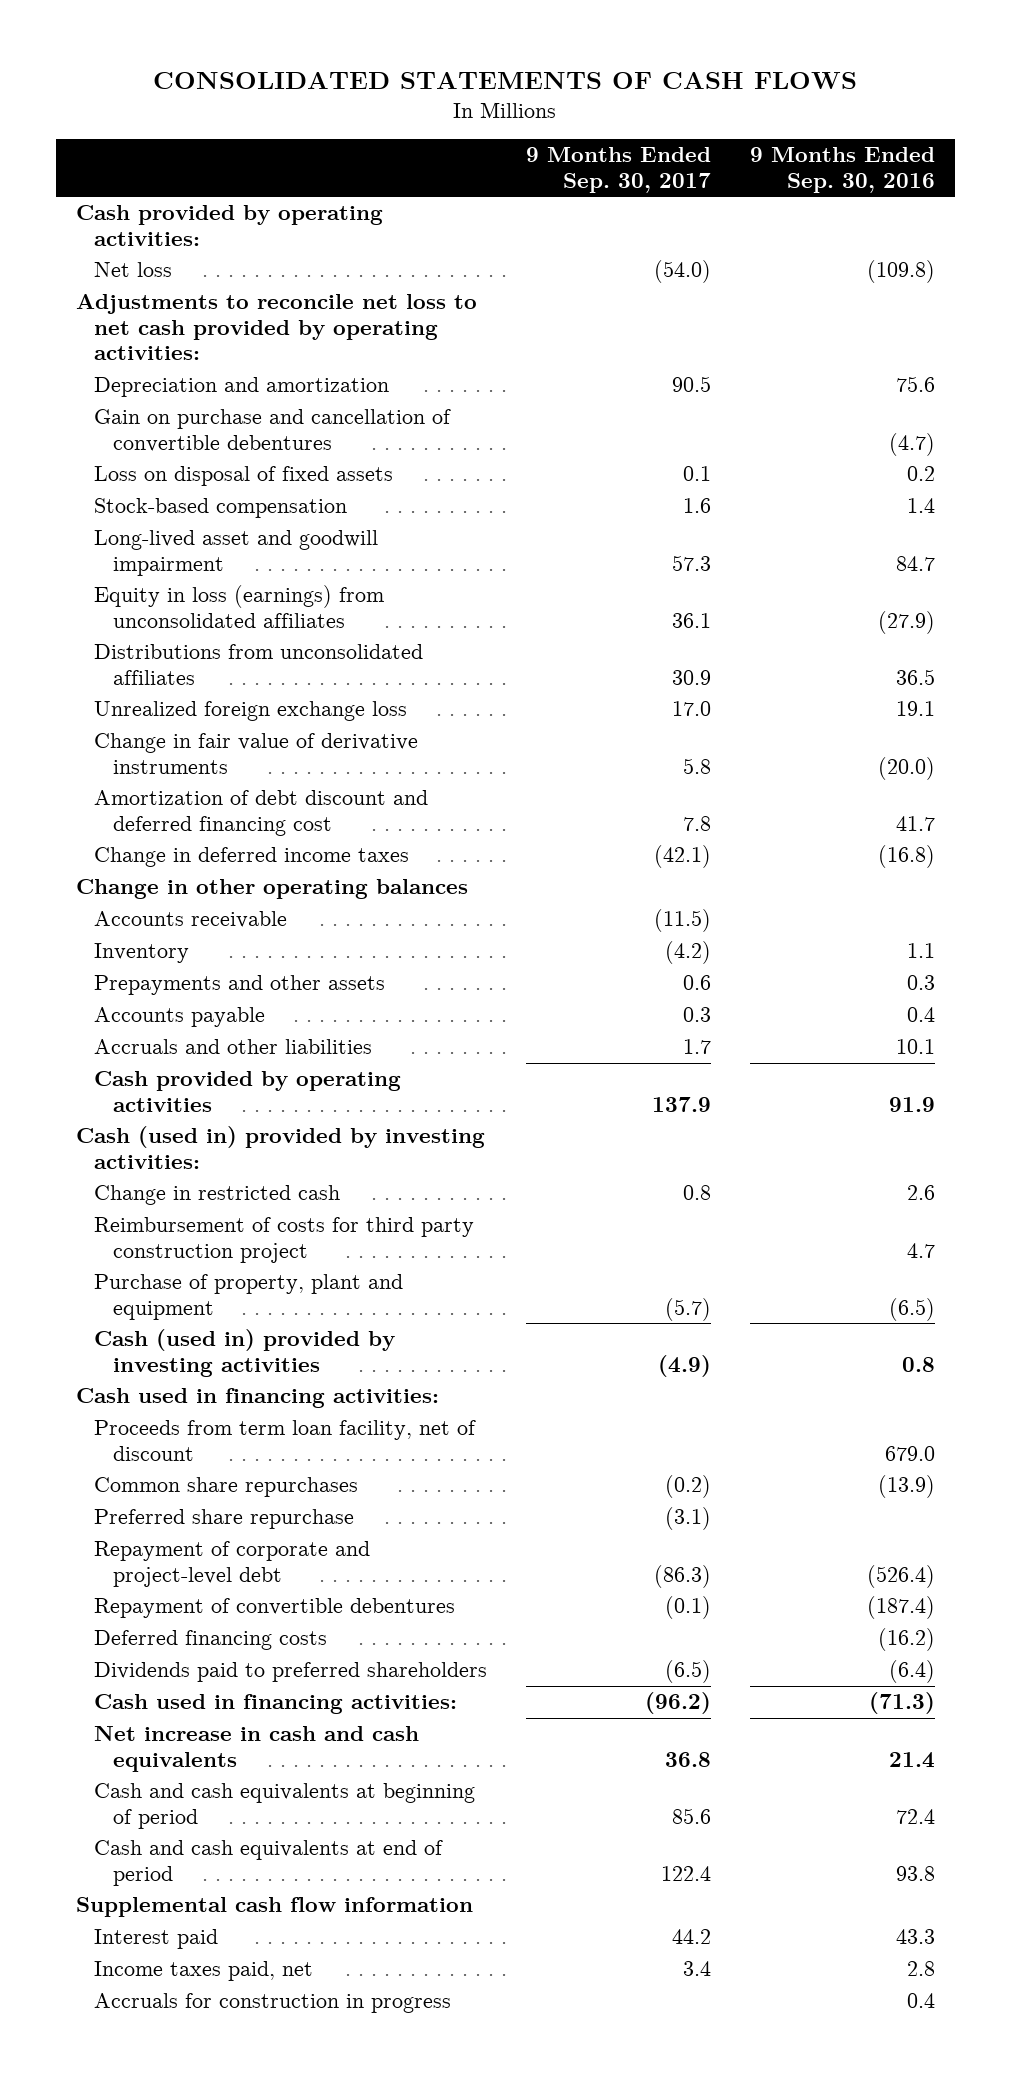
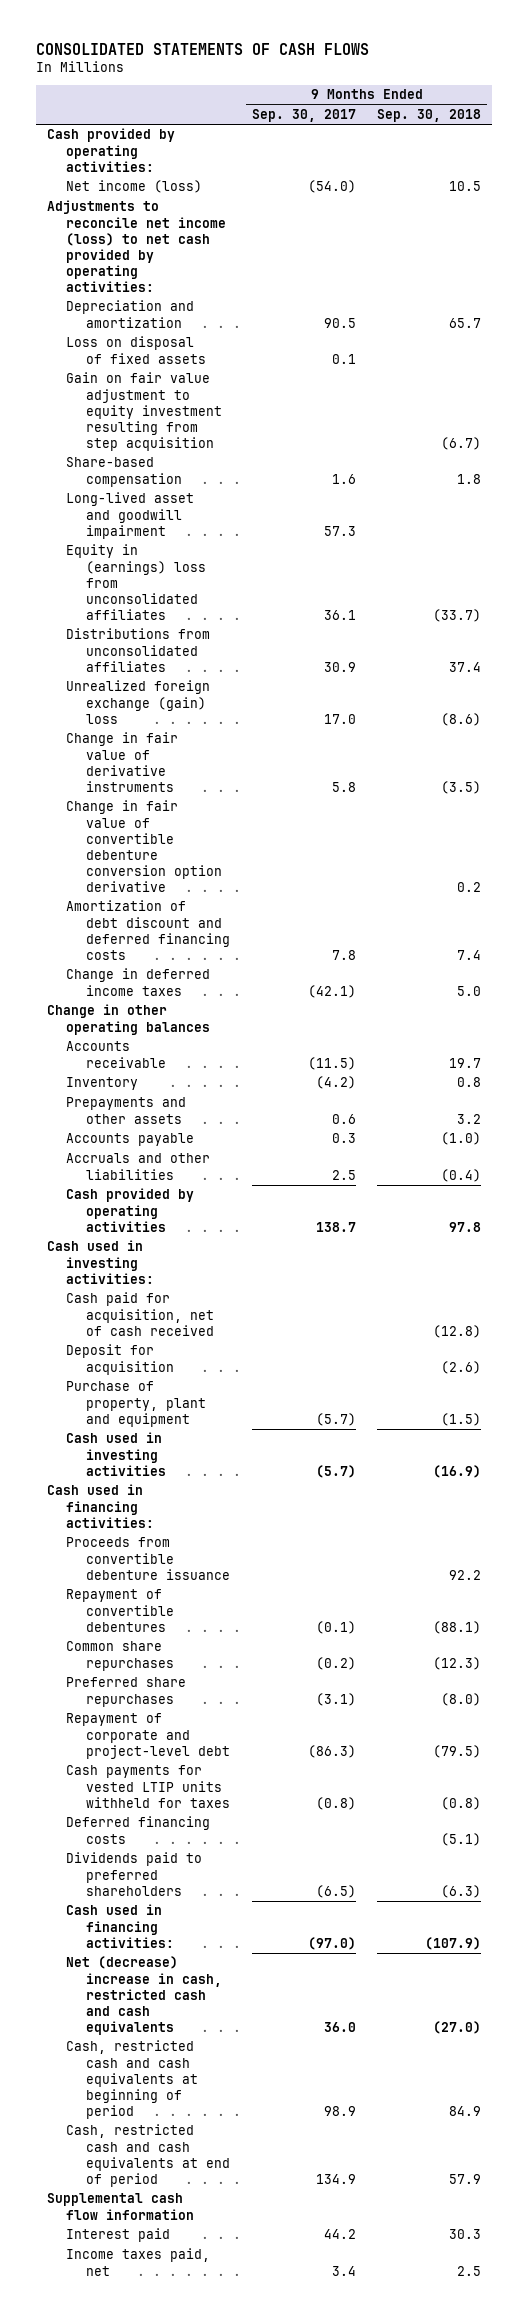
[750,147,936,193] 9 Months Ended Sep. 30, 2016 -> none
none -> [377,108,482,122] Sep. 30, 2018
[94,262,173,278] Net loss -> [66,180,203,194] Net income (loss)
[75,294,477,361] Adjustments to reconcile net loss to net cash provided by operating activities: -> [46,200,227,293] Adjustments to reconcile net income (loss) to net cash provided by operating activities:
[94,409,452,452] Gain on purchase and cancellation of convertible debentures -> none
none -> [66,372,222,452] Gain on fair value adjustment to equity investment resulting from step acquisition
[94,498,348,519] Stock-based compensation -> [66,457,182,487] Share-based compensation
[94,585,385,628] Equity in loss (earnings) from unconsolidated affiliates -> [66,544,206,621] Equity in (earnings) loss from unconsolidated affiliates
[94,701,408,722] Unrealized foreign exchange loss -> [66,680,211,724] Unrealized foreign exchange (gain) loss
none -> [66,800,222,893] Change in fair value of convertible debenture conversion option derivative
[94,790,429,836] Amortization of debt discount and deferred financing cost -> [66,900,230,960] Amortization of debt discount and deferred financing costs
[94,1185,341,1206] Change in restricted cash -> none
[94,1217,475,1263] Reimbursement of costs for third party construction project -> none
[683,1039,712,1055] 1.7 -> [331,1169,356,1180] 2.5
[652,1096,712,1112] 137.9 -> [315,1221,356,1232] 138.7
[75,1126,485,1169] Cash (used in) provided by investing activities: -> [46,1240,155,1284] Cash used in investing activities:
none -> [66,1292,214,1336] Cash paid for acquisition, net of cash received
none -> [66,1344,174,1375] Deposit for acquisition
[94,1329,396,1377] Cash (used in) provided by investing activities -> [66,1432,166,1476] Cash used in investing activities
[658,1354,712,1377] (4.9) -> [315,1464,356,1478] (5.7)
[94,1420,477,1461] Proceeds from term loan facility, net of discount -> [66,1537,230,1580] Proceeds from convertible debenture issuance
[94,1598,456,1619] Repayment of convertible debentures -> [66,1589,174,1632] Repayment of convertible debentures
[94,1509,355,1530] Preferred share repurchase -> [66,1677,187,1707] Preferred share repurchases
none -> [66,1765,230,1808] Cash payments for vested LTIP units withheld for taxes
[645,1692,712,1715] (96.2) -> [307,1936,356,1950] (97.0)
[94,1726,420,1772] Net increase in cash and cash equivalents -> [66,1956,222,2036] Net (decrease) increase in cash, restricted cash and cash equivalents
[665,1751,712,1767] 36.8 -> [323,2022,356,2033] 36.0
[94,1783,476,1829] Cash and cash equivalents at beginning of period -> [66,2040,198,2120] Cash, restricted cash and cash equivalents at beginning of period
[672,1807,712,1824] 85.6 -> [323,2106,356,2117] 98.9
[94,1840,444,1886] Cash and cash equivalents at end of period -> [66,2124,230,2187] Cash, restricted cash and cash equivalents at end of period
[661,1865,712,1881] 122.4 -> [315,2173,356,2184] 134.9
[94,1993,452,2014] Accruals for construction in progress -> none

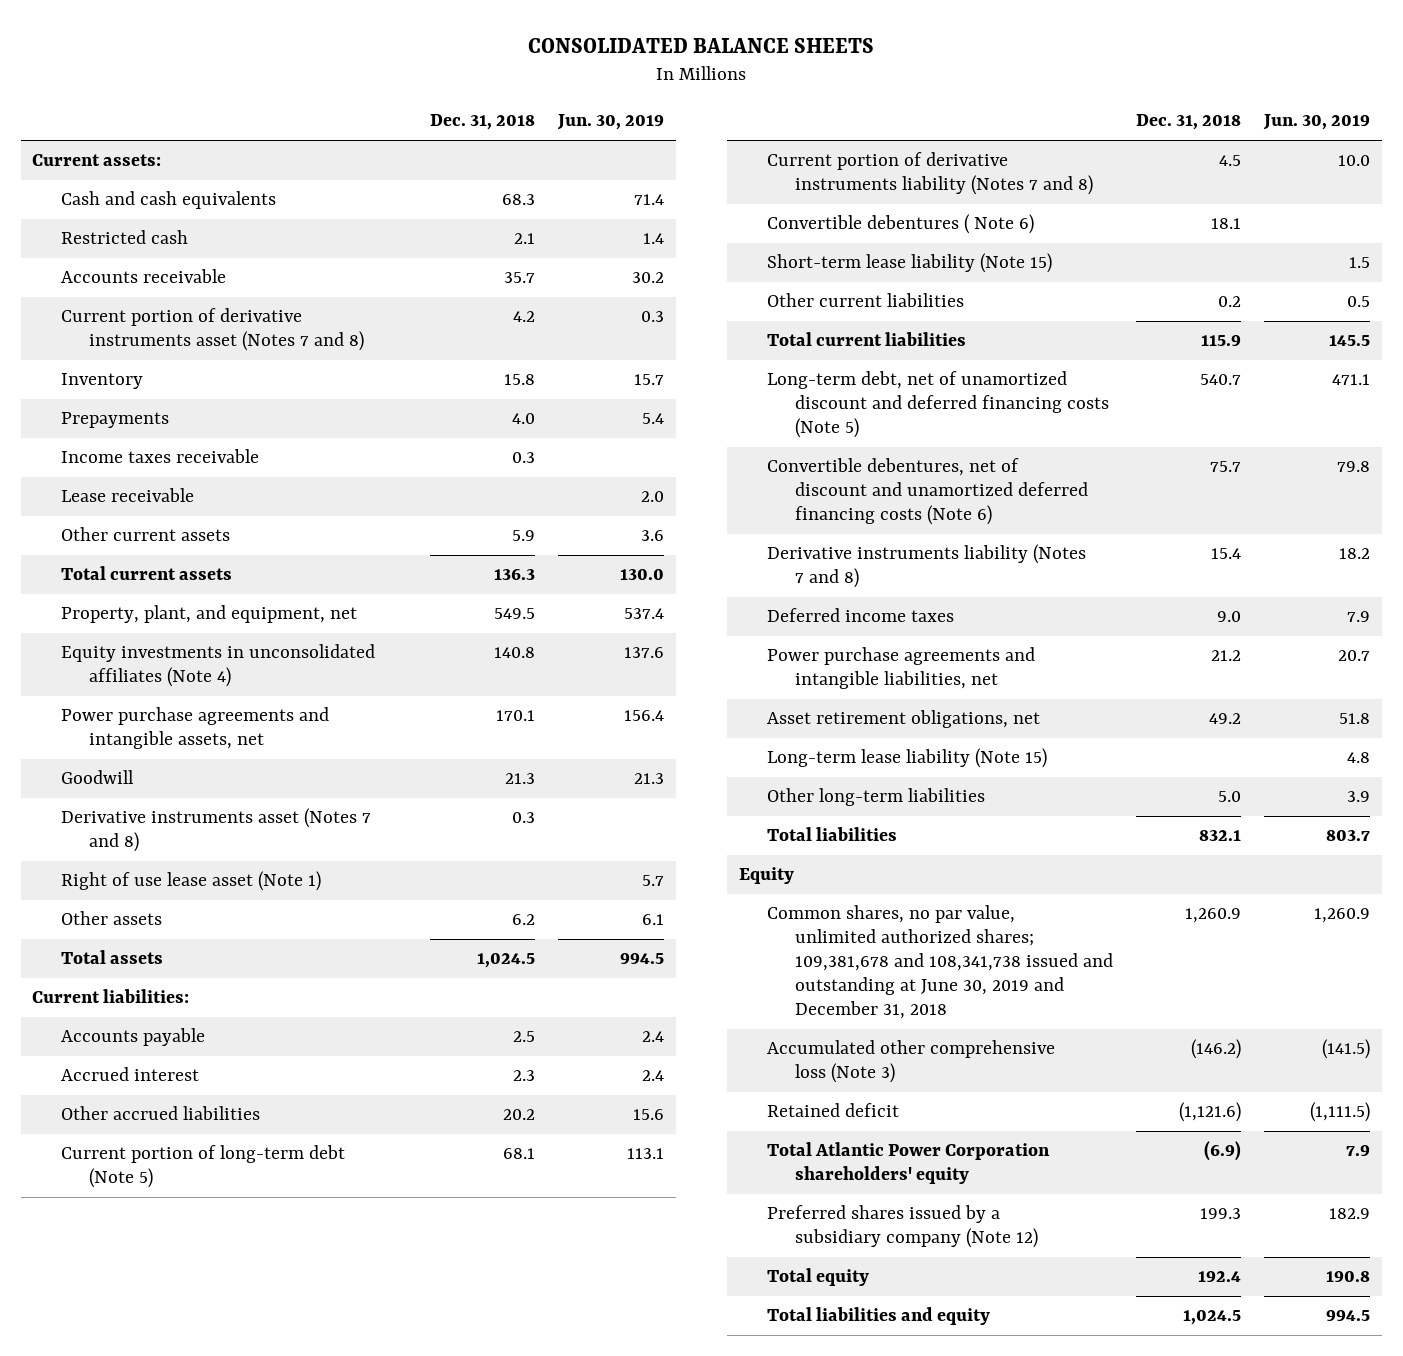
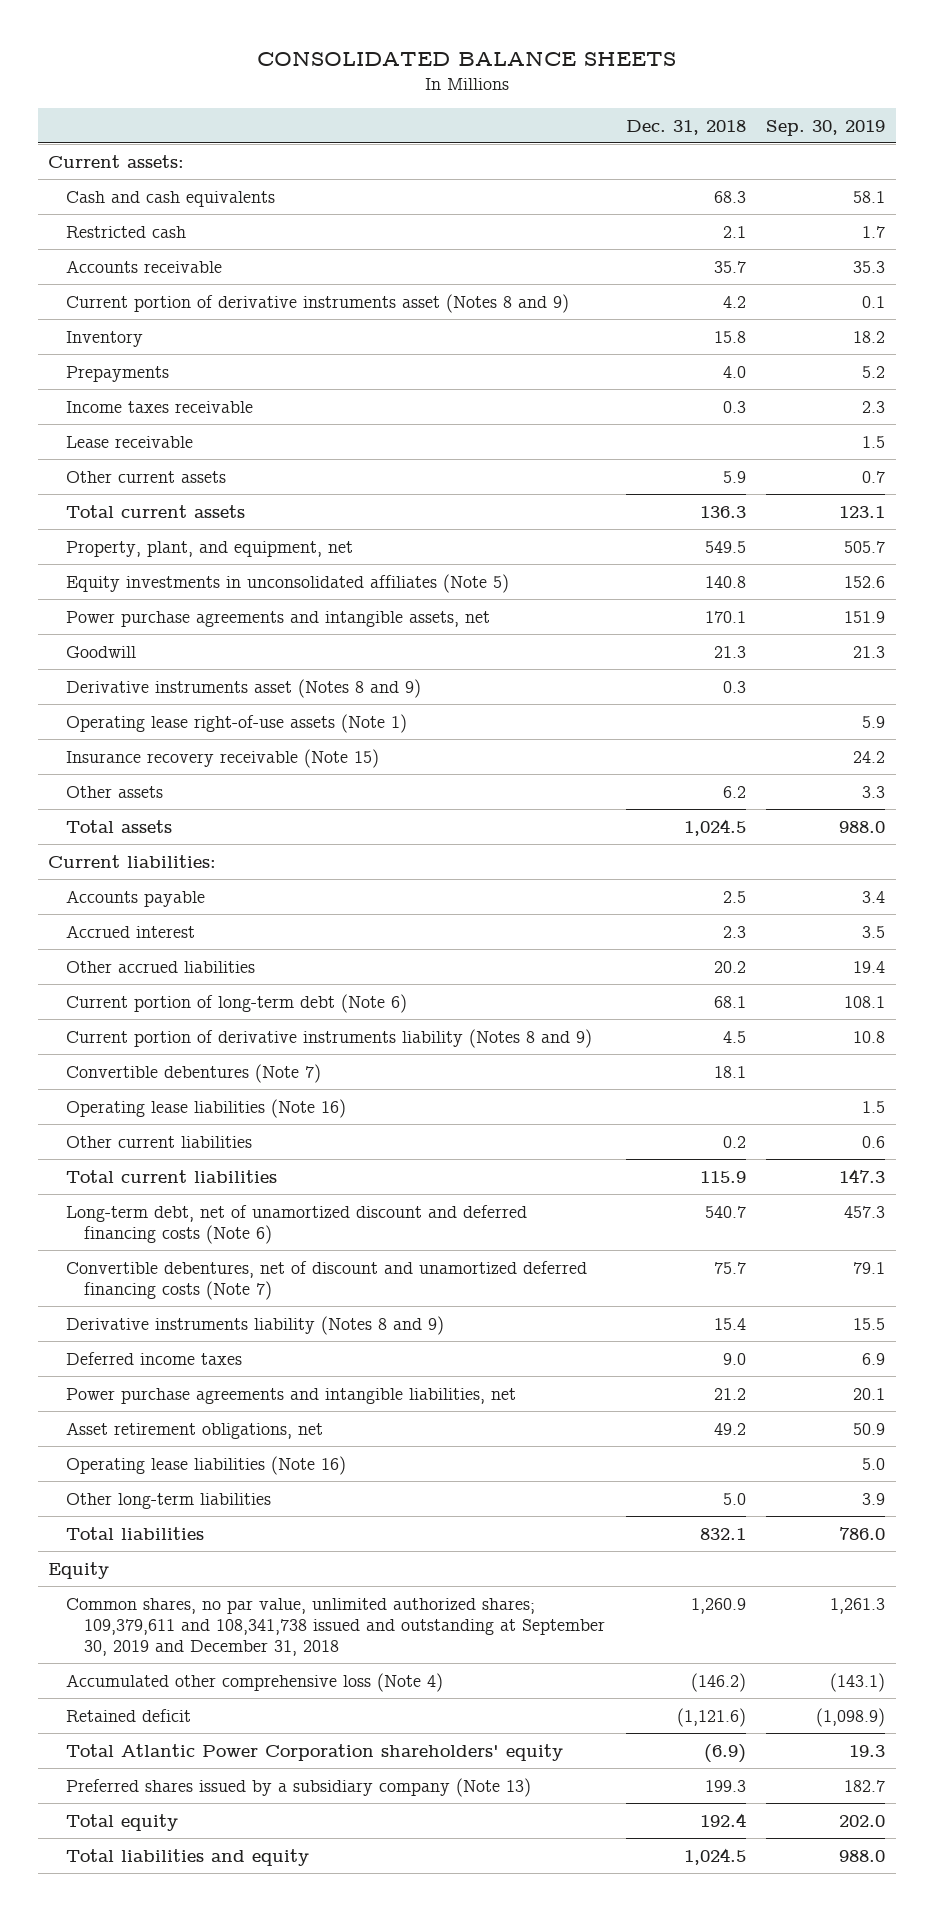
[557,114,665,131] Jun. 30, 2019 -> none
none -> [766,119,886,136] Sep. 30, 2019
[60,308,364,352] Current portion of derivative instruments asset (Notes 7 and 8) -> [66,293,570,313] Current portion of derivative instruments asset (Notes 8 and 9)
[60,644,375,688] Equity investments in unconsolidated affiliates (Note 4) -> [66,573,510,593] Equity investments in unconsolidated affiliates (Note 5)
[60,808,371,853] Derivative instruments asset (Notes 7 and 8) -> [66,678,422,698] Derivative instruments asset (Notes 8 and 9)
[60,871,321,892] Right of use lease asset (Note 1) -> [66,713,408,733] Operating lease right-of-use assets (Note 1)
none -> [66,748,380,768] Insurance recovery receivable (Note 15)
[60,1145,345,1189] Current portion of long-term debt (Note 5) -> [66,993,408,1013] Current portion of long-term debt (Note 6)
[766,152,1094,196] Current portion of derivative instruments liability (Notes 7 and 8) -> [66,1028,593,1048] Current portion of derivative instruments liability (Notes 8 and 9)
[766,214,1034,235] Convertible debentures ( Note 6) -> [66,1063,322,1083] Convertible debentures (Note 7)
[766,253,1052,274] Short-term lease liability (Note 15) -> [66,1098,347,1118] Operating lease liabilities (Note 16)
[766,371,1110,439] Long-term debt, net of unamortized discount and deferred financing costs (Note 5) -> [66,1204,528,1244] Long-term debt, net of unamortized discount and deferred financing costs (Note 6)
[766,458,1089,526] Convertible debentures, net of discount and unamortized deferred financing costs (Note 6) -> [66,1260,588,1300] Convertible debentures, net of discount and unamortized deferred financing costs (Note 7)
[766,544,1086,589] Derivative instruments liability (Notes 7 and 8) -> [66,1315,445,1335] Derivative instruments liability (Notes 8 and 9)
[766,748,1047,769] Long-term lease liability (Note 15) -> [66,1455,347,1475] Operating lease liabilities (Note 16)
[766,905,1114,1020] Common shares, no par value, unlimited authorized shares; 109,381,678 and 108,341,738 issued and outstanding at June 30, 2019 and December 31, 2018 -> [66,1597,605,1656] Common shares, no par value, unlimited authorized shares; 109,379,611 and 108,341,738 issued and outstanding at September 30, 2019 and December 31, 2018
[766,1040,1055,1084] Accumulated other comprehensive loss (Note 3) -> [66,1672,444,1692] Accumulated other comprehensive loss (Note 4)
[766,1205,1039,1249] Preferred shares issued by a subsidiary company (Note 12) -> [66,1777,532,1797] Preferred shares issued by a subsidiary company (Note 13)

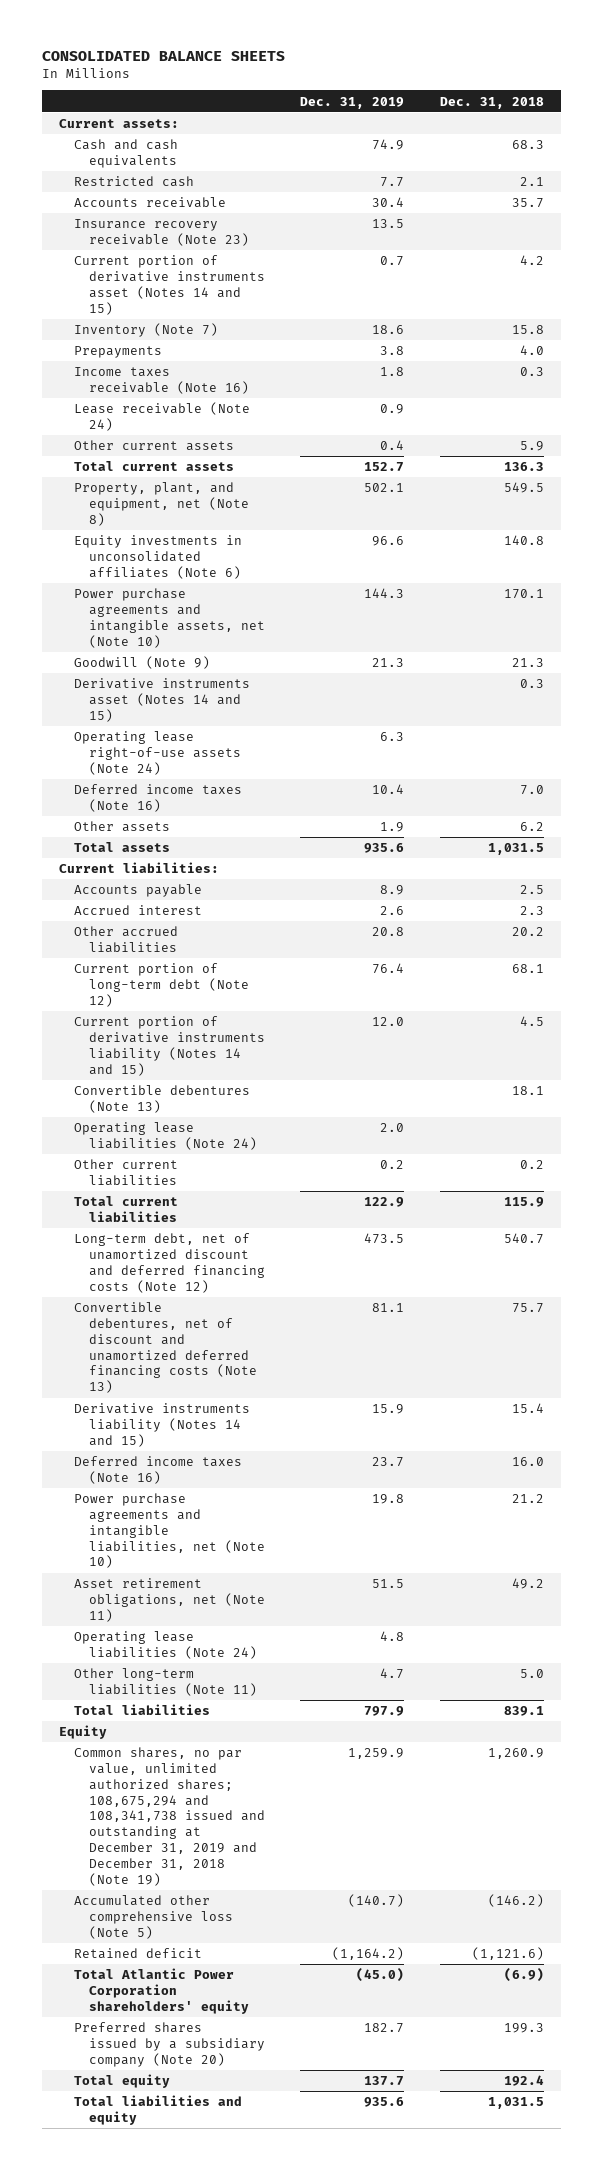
[766,119,886,136] Sep. 30, 2019 -> none
none -> [300,96,405,109] Dec. 31, 2019
none -> [74,219,250,246] Insurance recovery receivable (Note 23)
[66,293,570,313] Current portion of derivative instruments asset (Notes 8 and 9) -> [74,255,266,315] Current portion of derivative instruments asset (Notes 14 and 15)
[66,330,144,347] Inventory -> [74,323,219,338] Inventory (Note 7)
[66,400,254,413] Income taxes receivable -> [74,367,250,394] Income taxes receivable (Note 16)
[66,435,194,448] Lease receivable -> [74,402,251,431] Lease receivable (Note 24)
[66,748,380,768] Insurance recovery receivable (Note 15) -> none
[66,540,354,557] Property, plant, and equipment, net -> [74,482,250,526] Property, plant, and equipment, net (Note 8)
[66,573,510,593] Equity investments in unconsolidated affiliates (Note 5) -> [74,535,243,579] Equity investments in unconsolidated affiliates (Note 6)
[66,610,491,627] Power purchase agreements and intangible assets, net -> [74,588,266,648] Power purchase agreements and intangible assets, net (Note 10)
[66,645,137,658] Goodwill -> [74,656,211,670] Goodwill (Note 9)
[66,678,422,698] Derivative instruments asset (Notes 8 and 9) -> [74,678,251,722] Derivative instruments asset (Notes 14 and 15)
[66,713,408,733] Operating lease right-of-use assets (Note 1) -> [74,731,242,775] Operating lease right-of-use assets (Note 24)
none -> [74,784,243,812] Deferred income taxes (Note 16)
[683,818,746,836] 1,024.5 -> [487,843,544,856] 1,031.5
[66,993,408,1013] Current portion of long-term debt (Note 6) -> [74,963,250,1007] Current portion of long-term debt (Note 12)
[66,1028,593,1048] Current portion of derivative instruments liability (Notes 8 and 9) -> [74,1016,266,1076] Current portion of derivative instruments liability (Notes 14 and 15)
[66,1063,322,1083] Convertible debentures (Note 7) -> [74,1085,251,1113] Convertible debentures (Note 13)
[66,1098,347,1118] Operating lease liabilities (Note 16) -> [74,1122,258,1150] Operating lease liabilities (Note 24)
[66,1204,528,1244] Long-term debt, net of unamortized discount and deferred financing costs (Note 6) -> [74,1233,266,1293] Long-term debt, net of unamortized discount and deferred financing costs (Note 12)
[66,1260,588,1300] Convertible debentures, net of discount and unamortized deferred financing costs (Note 7) -> [74,1302,258,1394] Convertible debentures, net of discount and unamortized deferred financing costs (Note 13)
[66,1315,445,1335] Derivative instruments liability (Notes 8 and 9) -> [74,1403,251,1447] Derivative instruments liability (Notes 14 and 15)
[66,1351,243,1365] Deferred income taxes -> [74,1456,243,1484] Deferred income taxes (Note 16)
[722,1352,746,1365] 9.0 -> [511,1457,544,1467] 16.0
[66,1387,517,1404] Power purchase agreements and intangible liabilities, net -> [74,1493,266,1569] Power purchase agreements and intangible liabilities, net (Note 10)
[66,1421,324,1439] Asset retirement obligations, net -> [74,1578,266,1622] Asset retirement obligations, net (Note 11)
[66,1455,347,1475] Operating lease liabilities (Note 16) -> [74,1631,258,1659] Operating lease liabilities (Note 24)
[66,1492,272,1509] Other long-term liabilities -> [74,1668,258,1696] Other long-term liabilities (Note 11)
[699,1527,746,1540] 832.1 -> [503,1706,544,1717] 839.1
[66,1597,605,1656] Common shares, no par value, unlimited authorized shares; 109,379,611 and 108,341,738 issued and outstanding at September 30, 2019 and December 31, 2018 -> [74,1747,266,1886] Common shares, no par value, unlimited authorized shares; 108,675,294 and 108,341,738 issued and outstanding at December 31, 2019 and December 31, 2018 (Note 19)
[66,1672,444,1692] Accumulated other comprehensive loss (Note 4) -> [74,1895,234,1939] Accumulated other comprehensive loss (Note 5)
[66,1777,532,1797] Preferred shares issued by a subsidiary company (Note 13) -> [74,2022,266,2067] Preferred shares issued by a subsidiary company (Note 20)
[683,1847,746,1865] 1,024.5 -> [487,2097,544,2110] 1,031.5

